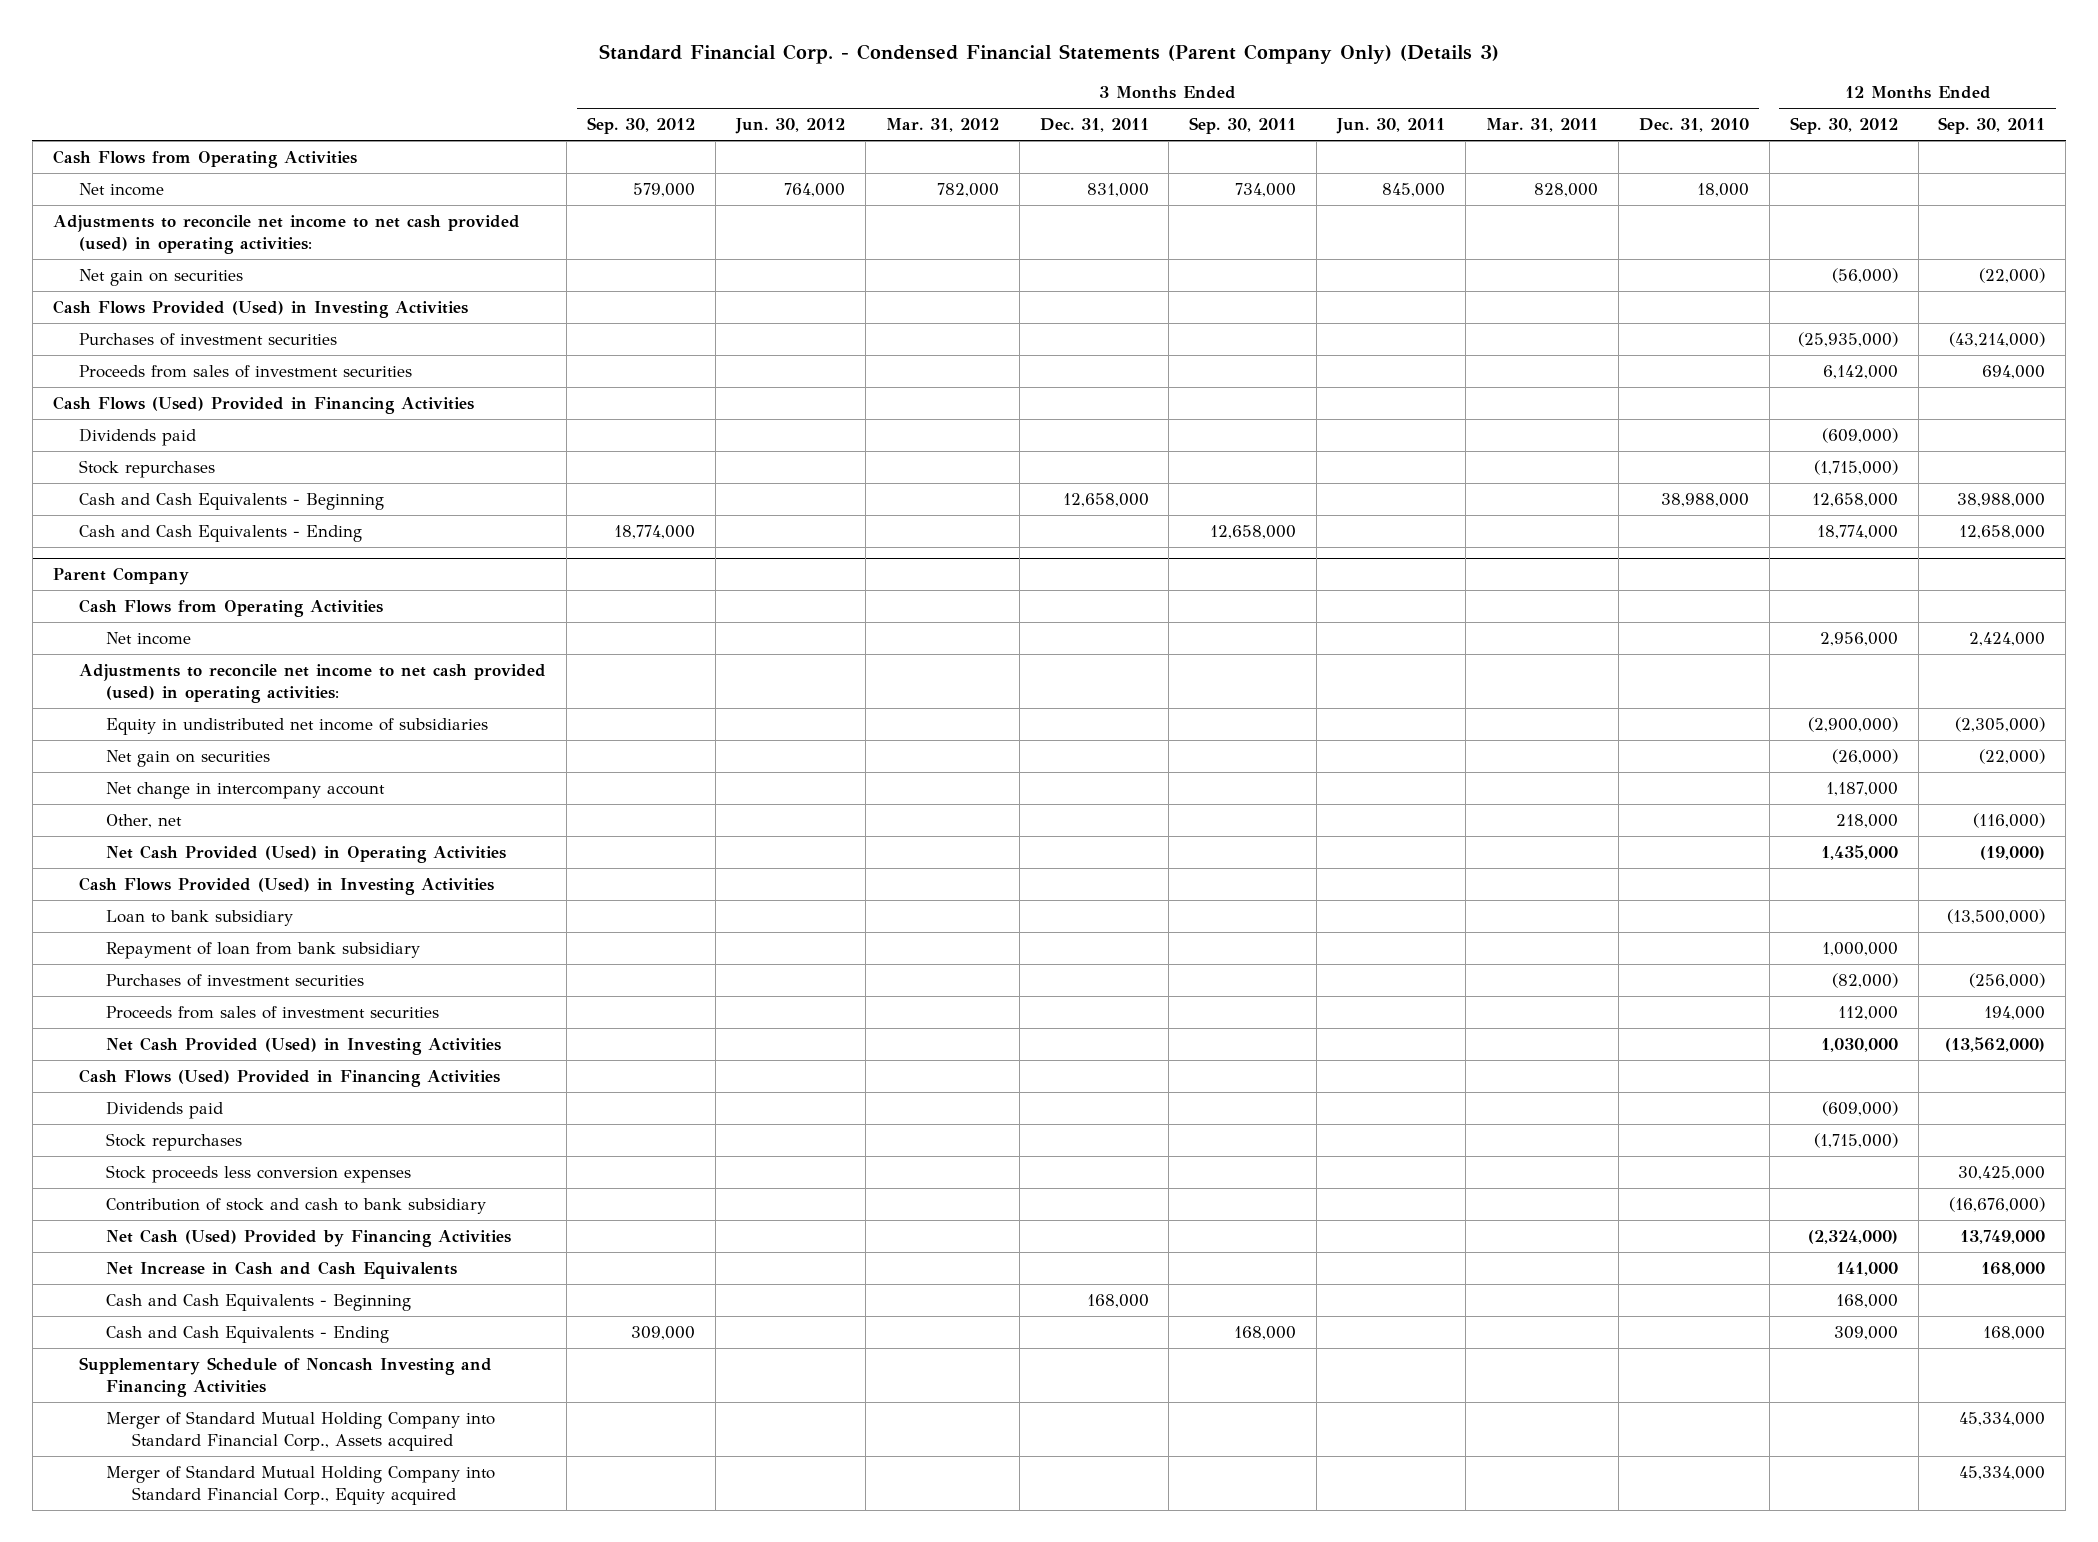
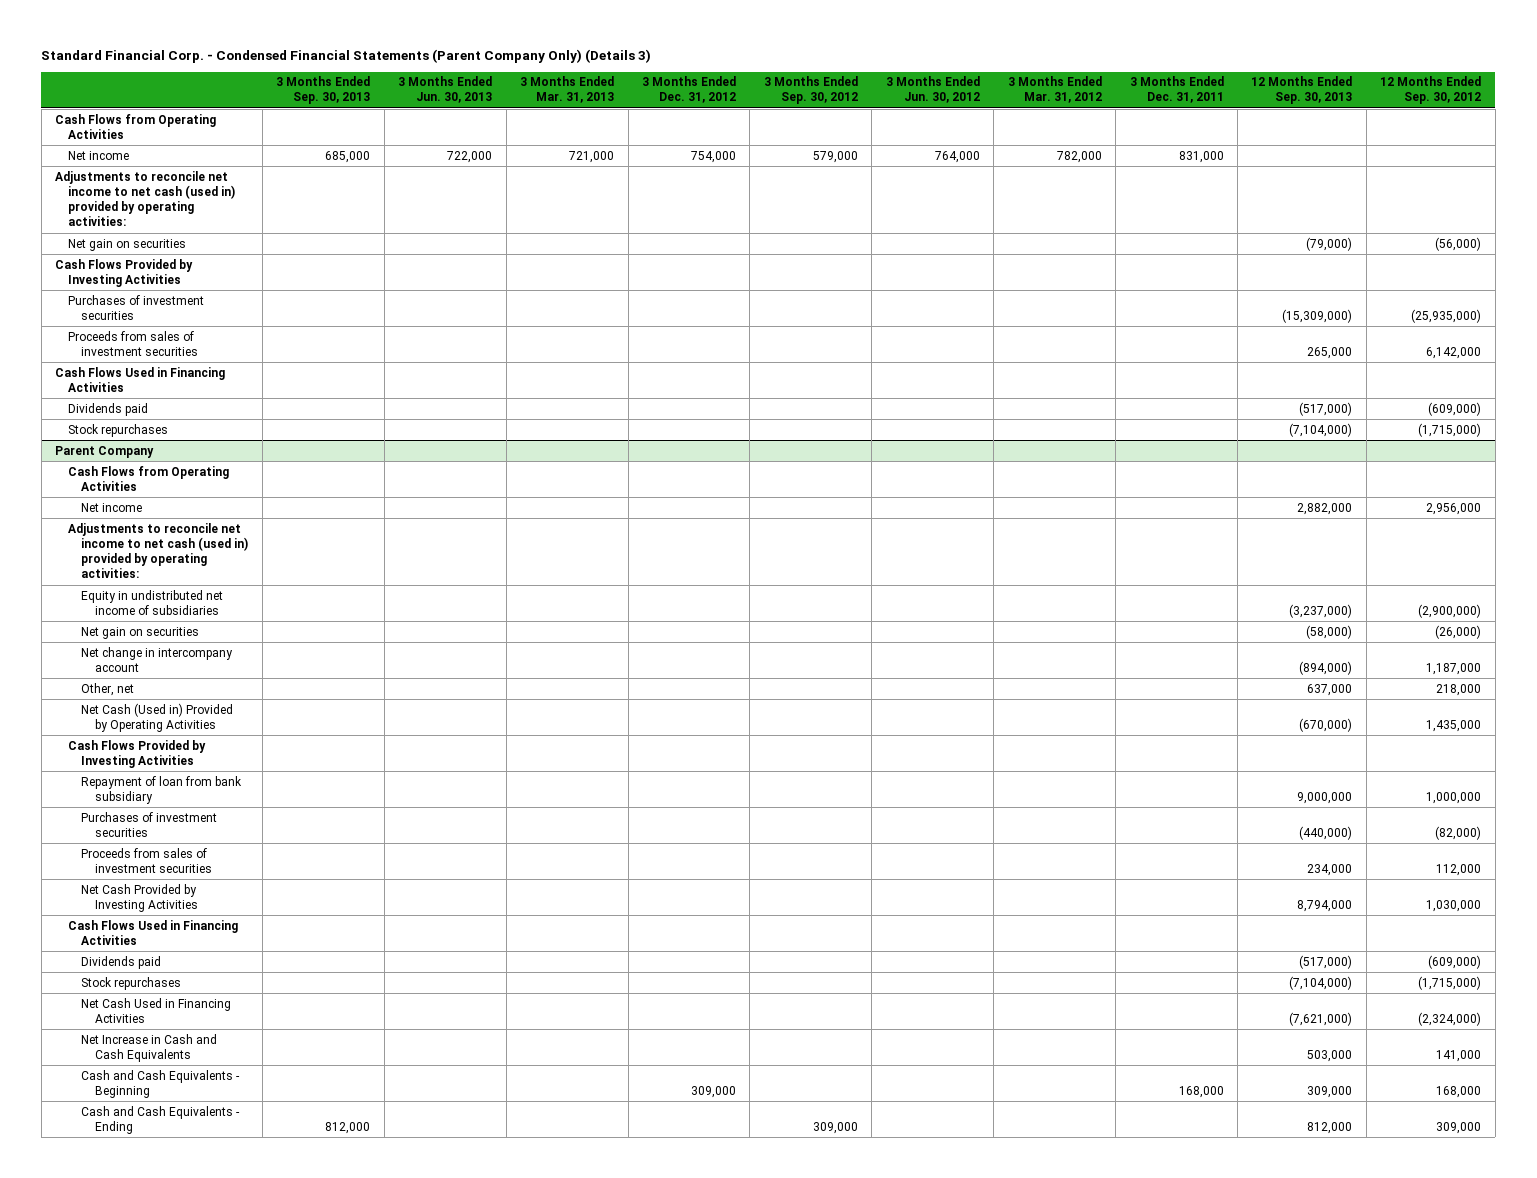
[1189,117,1297,135] Sep. 30, 2011 -> none
[1336,118,1446,135] Jun. 30, 2011 -> none
[1485,118,1598,133] Mar. 31, 2011 -> none
[1638,118,1749,133] Dec. 31, 2010 -> none
[1938,117,2046,135] Sep. 30, 2011 -> none
none -> [276,76,371,105] 3 Months Ended Sep. 30, 2013
none -> [398,76,493,104] 3 Months Ended Jun. 30, 2013
none -> [520,76,615,104] 3 Months Ended Mar. 31, 2013
none -> [642,76,737,104] 3 Months Ended Dec. 31, 2012
none -> [1251,76,1353,105] 12 Months Ended Sep. 30, 2013
[52,215,520,255] Adjustments to reconcile net income to net cash provided (used) in operating activities: -> [55,170,236,227] Adjustments to reconcile net income to net cash (used in) provided by operating activities:
[52,300,468,319] Cash Flows Provided (Used) in Investing Activities -> [55,258,194,287] Cash Flows Provided by Investing Activities
[52,396,474,415] Cash Flows (Used) Provided in Financing Activities -> [55,366,226,392] Cash Flows Used in Financing Activities
[79,493,385,511] Cash and Cash Equivalents - Beginning -> none
[79,525,363,543] Cash and Cash Equivalents - Ending -> none
[79,664,547,704] Adjustments to reconcile net income to net cash provided (used) in operating activities: -> [68,522,249,579] Adjustments to reconcile net income to net cash (used in) provided by operating activities:
[105,910,293,927] Loan to bank subsidiary -> none
[105,845,506,864] Net Cash Provided (Used) in Operating Activities -> [81,702,234,732] Net Cash (Used in) Provided by Operating Activities
[79,877,495,896] Cash Flows Provided (Used) in Investing Activities -> [68,739,207,768] Cash Flows Provided by Investing Activities
[105,1037,501,1056] Net Cash Provided (Used) in Investing Activities -> [81,883,198,912] Net Cash Provided by Investing Activities
[79,1069,501,1088] Cash Flows (Used) Provided in Financing Activities -> [68,919,239,945] Cash Flows Used in Financing Activities
[105,1165,411,1184] Stock proceeds less conversion expenses -> none
[105,1198,486,1215] Contribution of stock and cash to bank subsidiary -> none
[105,1229,511,1248] Net Cash (Used) Provided by Financing Activities -> [81,997,232,1023] Net Cash Used in Financing Activities
[79,1357,493,1398] Supplementary Schedule of Noncash Investing and Financing Activities -> none
[105,1411,495,1452] Merger of Standard Mutual Holding Company into Standard Financial Corp., Assets acquired -> none
[105,1465,495,1506] Merger of Standard Mutual Holding Company into Standard Financial Corp., Equity acquired -> none

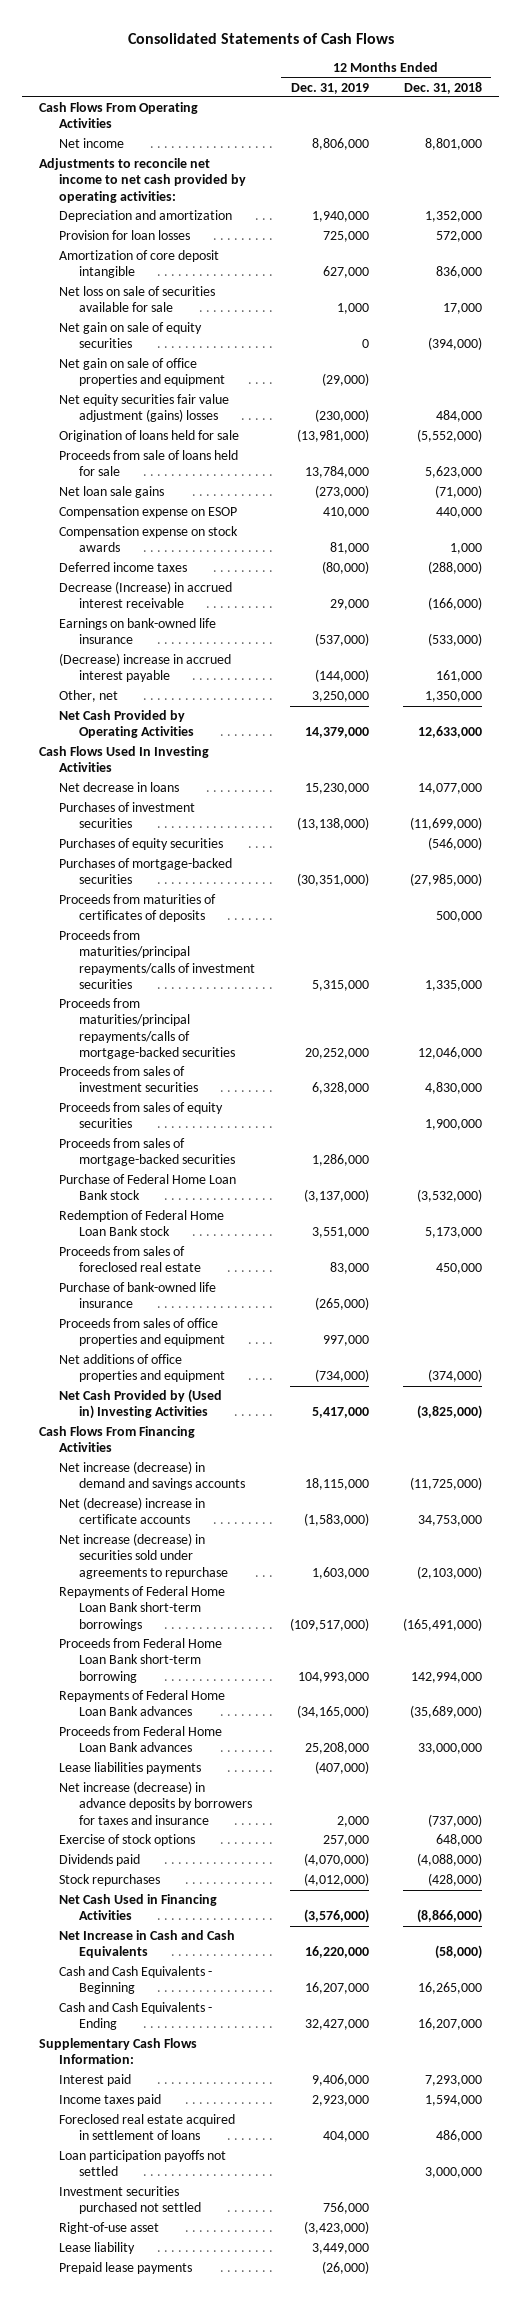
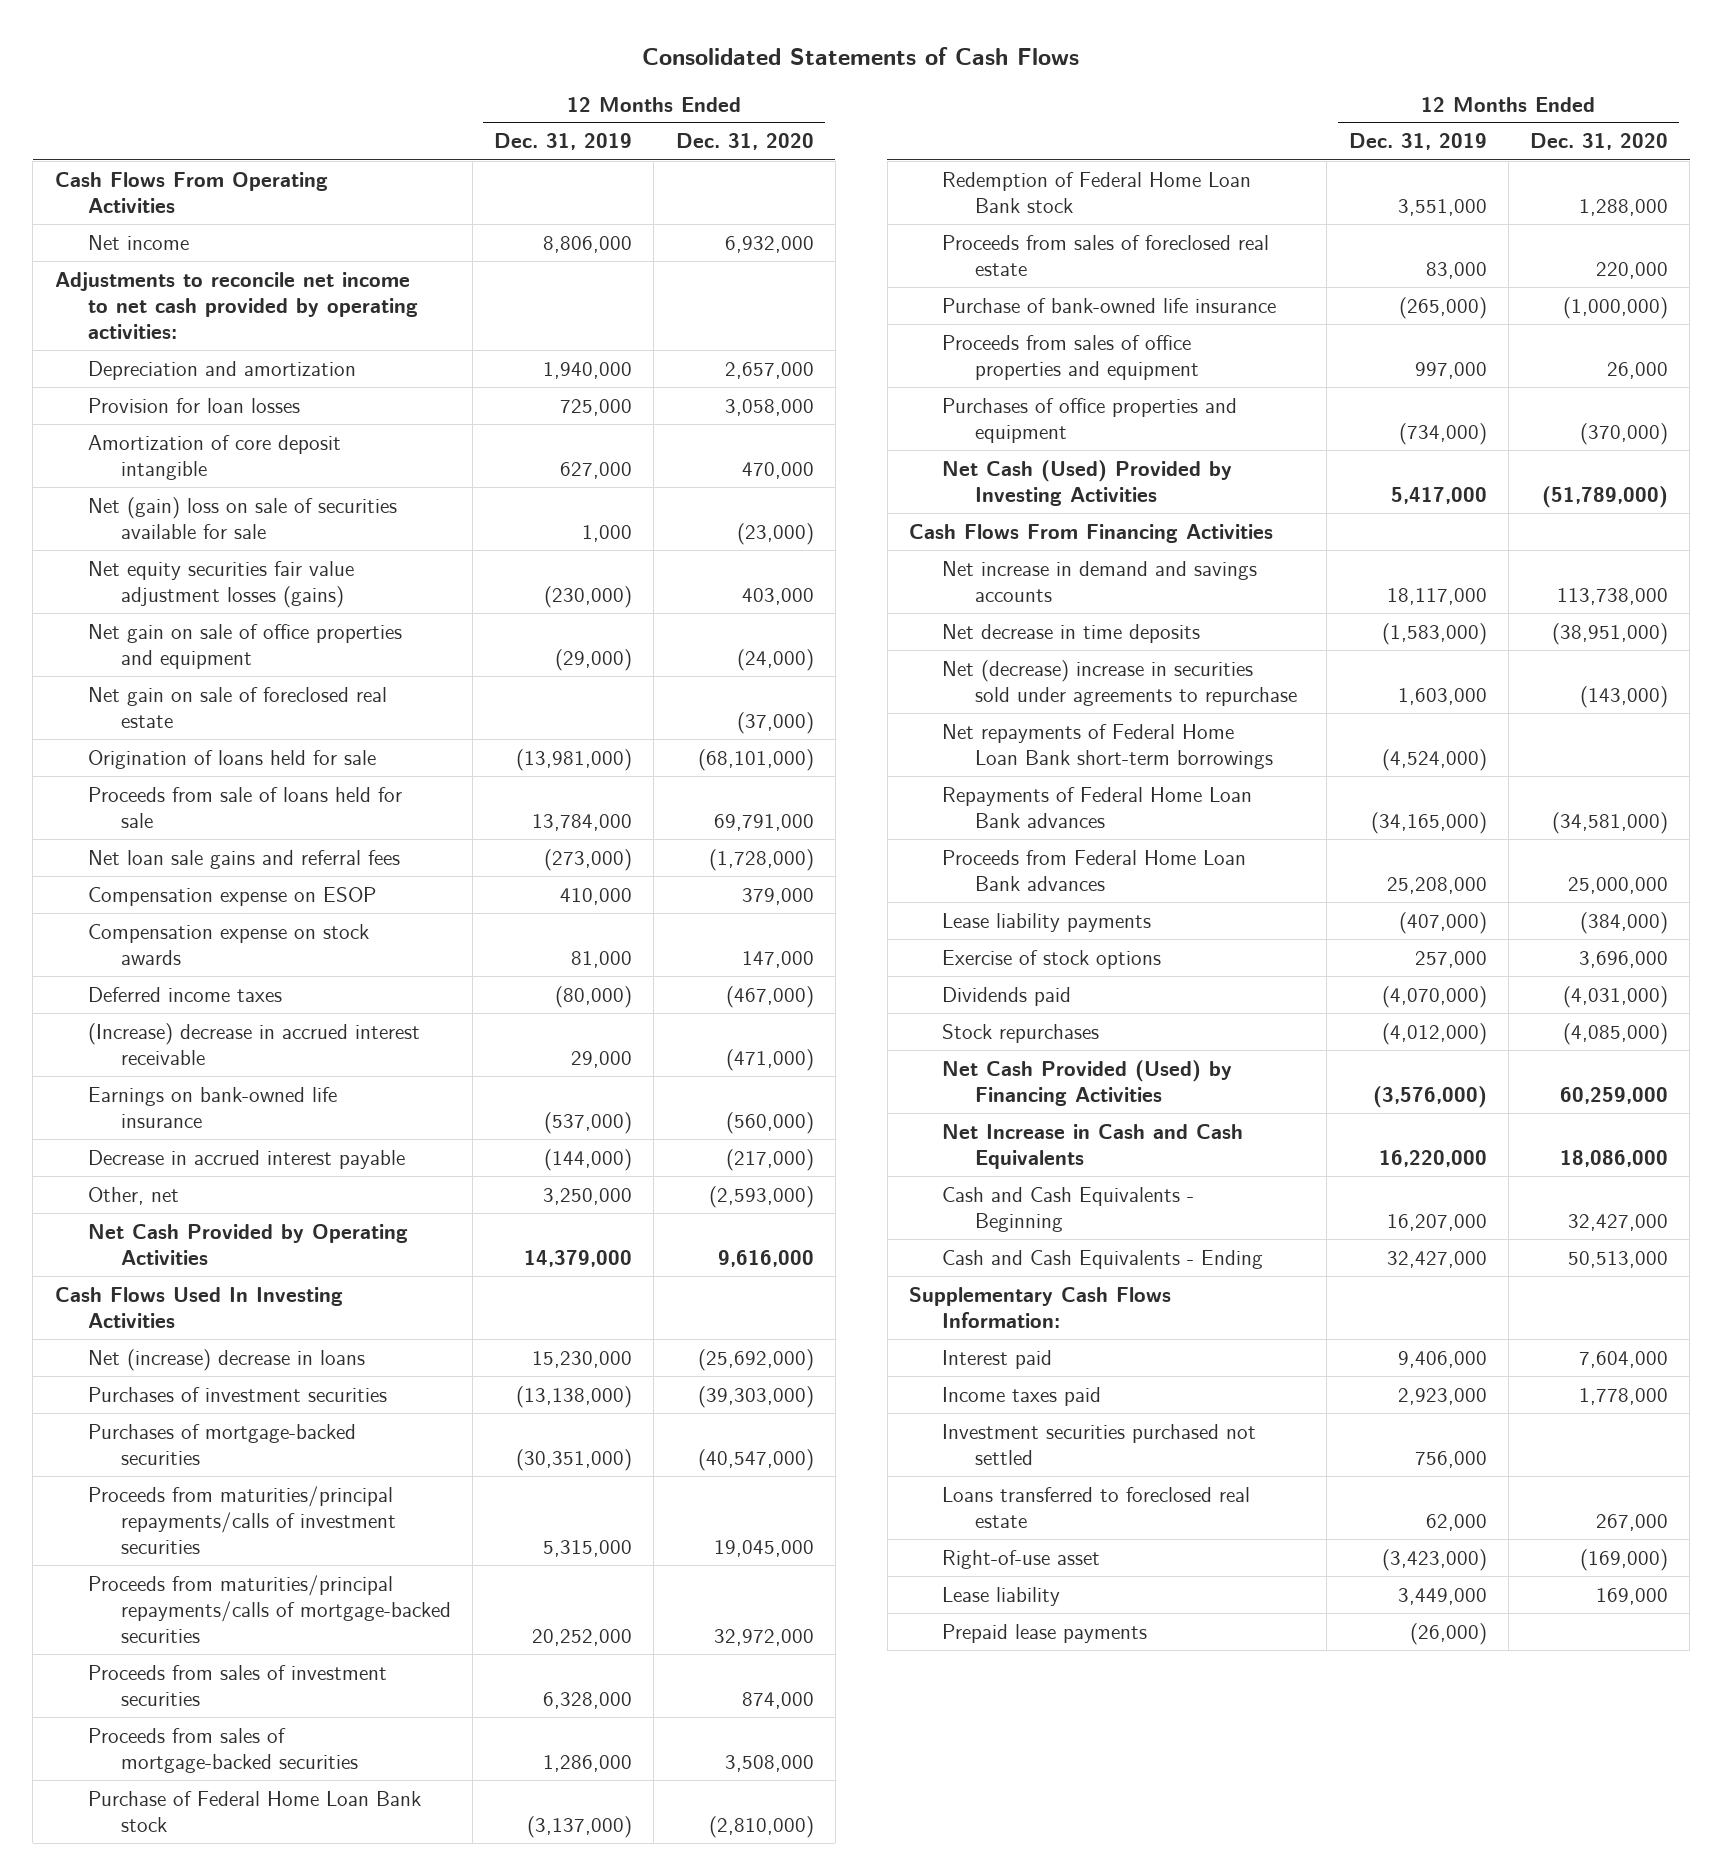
[404,81,483,94] Dec. 31, 2018 -> none
none -> [675,133,814,151] Dec. 31, 2020
[59,322,203,349] Net gain on sale of equity securities -> none
[59,286,216,313] Net loss on sale of securities available for sale -> [87,496,397,539] Net (gain) loss on sale of securities available for sale
none -> [87,560,354,608] Net equity securities fair value adjustment losses (gains)
[59,394,230,423] Net equity securities fair value adjustment (gains) losses -> none
none -> [87,686,387,728] Net gain on sale of foreclosed real estate
[59,486,165,499] Net loan sale gains -> [87,849,400,869] Net loan sale gains and referral fees
[59,581,233,609] Decrease (Increase) in accrued interest receivable -> [87,1022,420,1065] (Increase) decrease in accrued interest receivable
[59,653,232,683] (Decrease) increase in accrued interest payable -> [87,1149,405,1169] Decrease in accrued interest payable
[59,782,180,793] Net decrease in loans -> [87,1348,365,1371] Net (increase) decrease in loans
[59,838,224,851] Purchases of equity securities -> none
[59,894,217,923] Proceeds from maturities of certificates of deposits -> none
[59,1102,224,1129] Proceeds from sales of equity securities -> none
[59,1354,226,1383] Net additions of office properties and equipment -> [942,397,1238,443] Purchases of office properties and equipment
[59,1389,223,1420] Net Cash Provided by (Used in) Investing Activities -> [942,459,1233,506] Net Cash (Used) Provided by Investing Activities
[59,1638,223,1683] Proceeds from Federal Home Loan Bank short-term borrowing -> none
[59,1461,246,1491] Net increase (decrease) in demand and savings accounts -> [942,560,1258,602] Net increase in demand and savings accounts
[304,1478,369,1491] 18,115,000 -> [1386,587,1487,605] 18,117,000
[59,1497,206,1525] Net (decrease) increase in certificate accounts -> [942,623,1201,643] Net decrease in time deposits
[59,1533,229,1579] Net increase (decrease) in securities sold under agreements to repurchase -> [942,659,1298,706] Net (decrease) increase in securities sold under agreements to repurchase
[59,1586,226,1631] Repayments of Federal Home Loan Bank short-term borrowings -> [942,723,1274,769] Net repayments of Federal Home Loan Bank short-term borrowings
[289,1617,369,1631] (109,517,000) -> [1381,748,1487,771] (4,524,000)
[59,1781,253,1825] Net increase (decrease) in advance deposits by borrowers for taxes and insurance -> none
[59,1762,202,1775] Lease liabilities payments -> [942,912,1152,932] Lease liability payments
[59,1894,218,1921] Net Cash Used in Financing Activities -> [942,1059,1233,1106] Net Cash Provided (Used) by Financing Activities
[59,2114,236,2141] Foreclosed real estate acquired in settlement of loans -> none
[59,2150,227,2177] Loan participation payoffs not settled -> none
none -> [942,1486,1251,1528] Loans transferred to foreclosed real estate

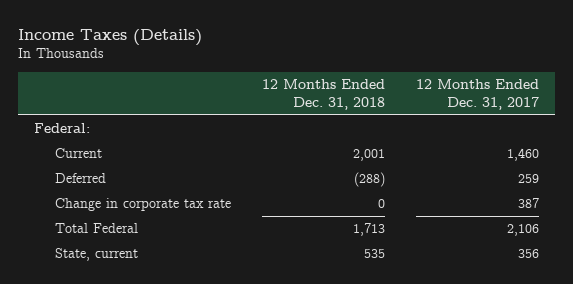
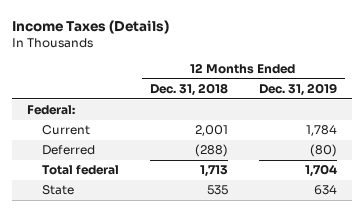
[416,79,540,110] 12 Months Ended Dec. 31, 2017 -> none
none -> [258,83,337,97] Dec. 31, 2019
[54,198,231,212] Change in corporate tax rate -> none
[54,223,138,234] Total Federal -> [42,165,120,176] Total federal
[54,248,138,262] State, current -> [42,185,75,196] State

